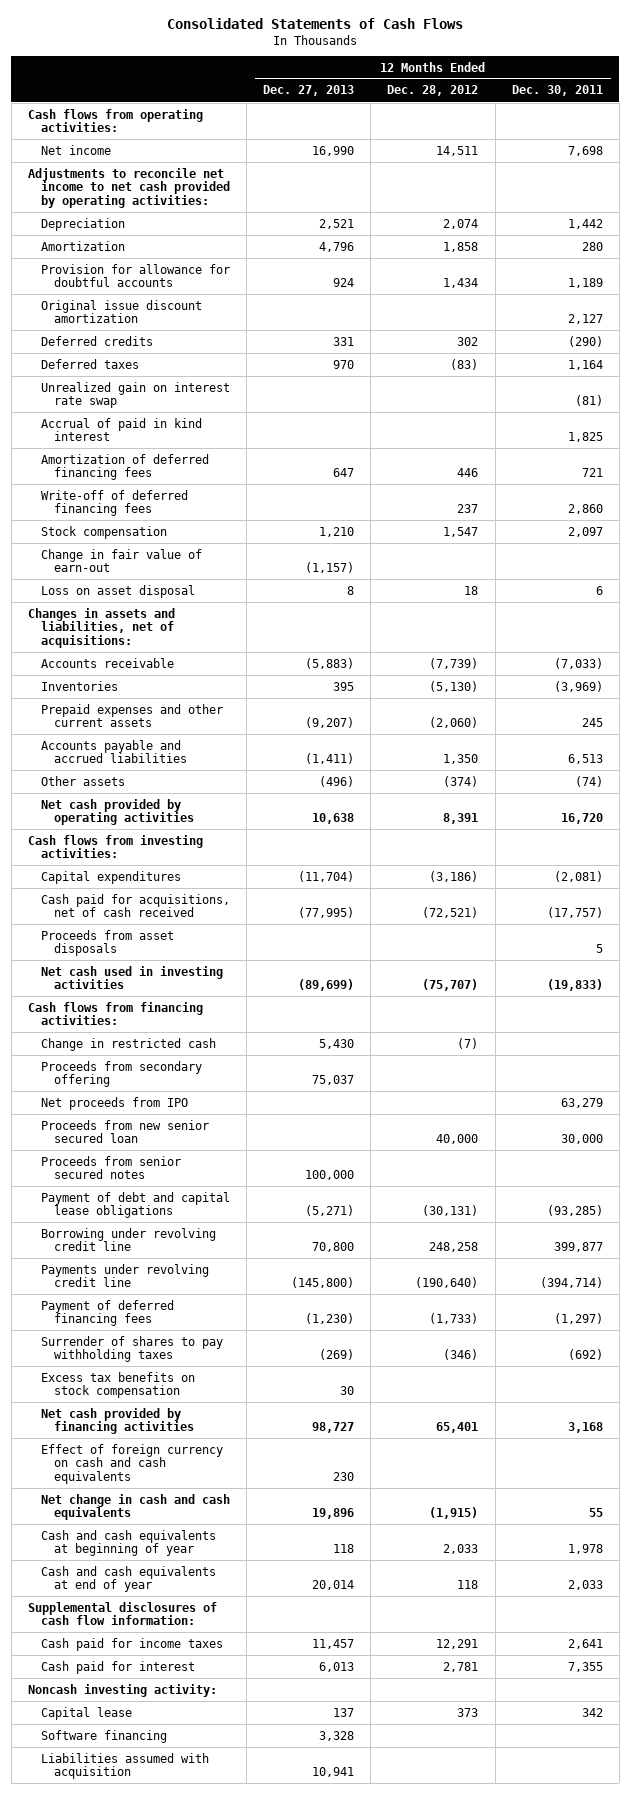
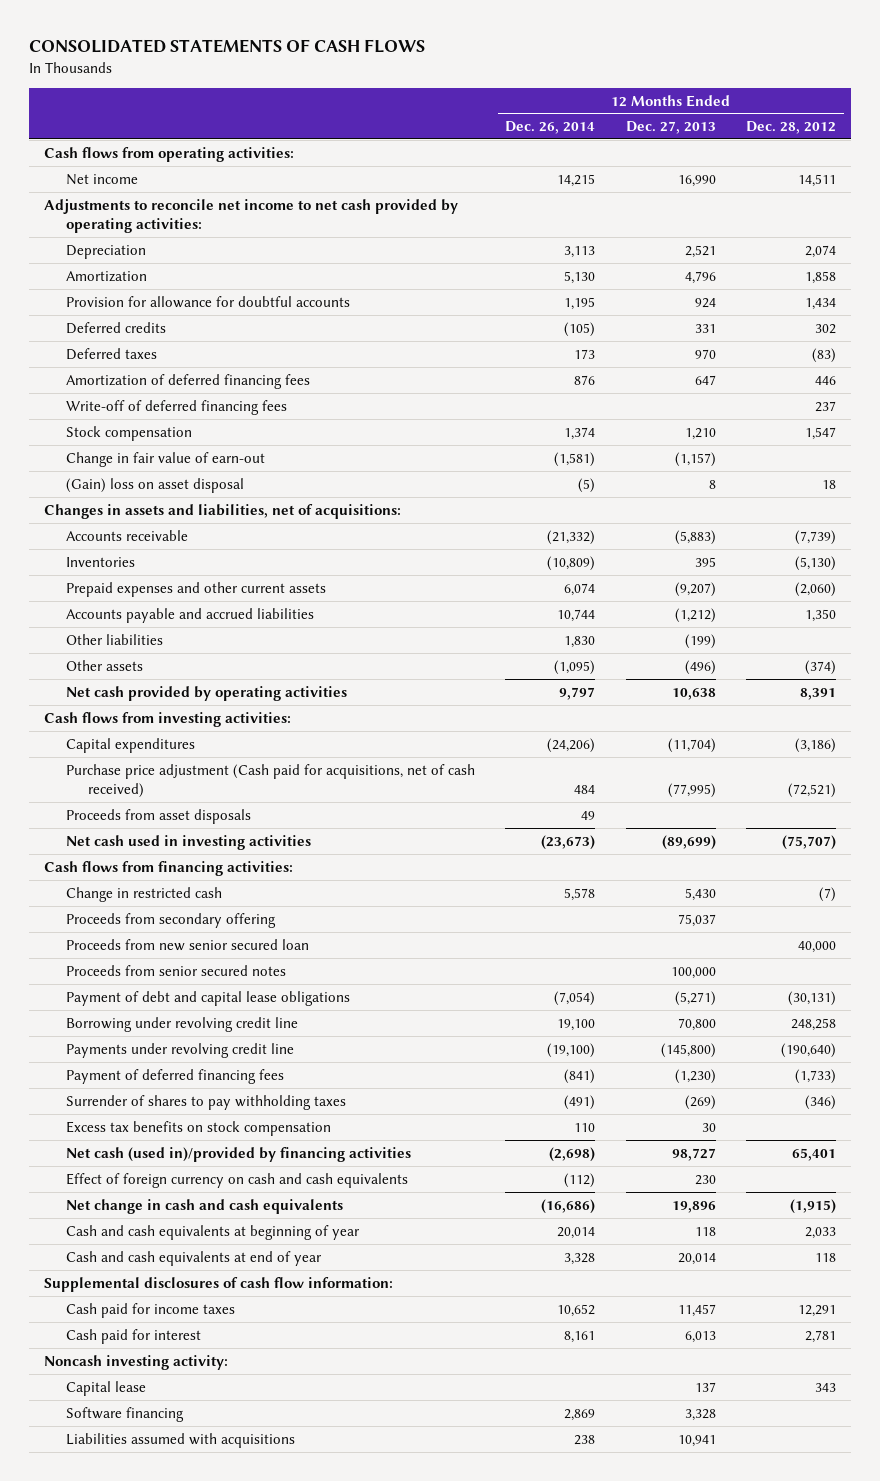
[167,18,464,30] Consolidated Statements of Cash Flows -> [28,39,425,54] CONSOLIDATED STATEMENTS OF CASH FLOWS
[511,85,603,97] Dec. 30, 2011 -> none
none -> [505,121,596,135] Dec. 26, 2014
[41,299,203,324] Original issue discount amortization -> none
[41,381,231,409] Unrealized gain on interest rate swap -> none
[41,417,203,442] Accrual of paid in kind interest -> none
[41,584,196,598] Loss on asset disposal -> [65,477,244,493] (Gain) loss on asset disposal
[305,753,355,765] (1,411) -> [674,607,716,623] (1,212)
none -> [65,633,163,645] Other liabilities
[41,893,231,918] Cash paid for acquisitions, net of cash received -> [65,763,475,799] Purchase price adjustment (Cash paid for acquisitions, net of cash received)
[41,1096,189,1110] Net proceeds from IPO -> none
[41,1407,195,1435] Net cash provided by financing activities -> [65,1146,411,1162] Net cash (used in)/provided by financing activities
[457,1707,479,1717] 373 -> [815,1382,837,1392] 343
[41,1752,210,1780] Liabilities assumed with acquisition -> [65,1432,295,1448] Liabilities assumed with acquisitions

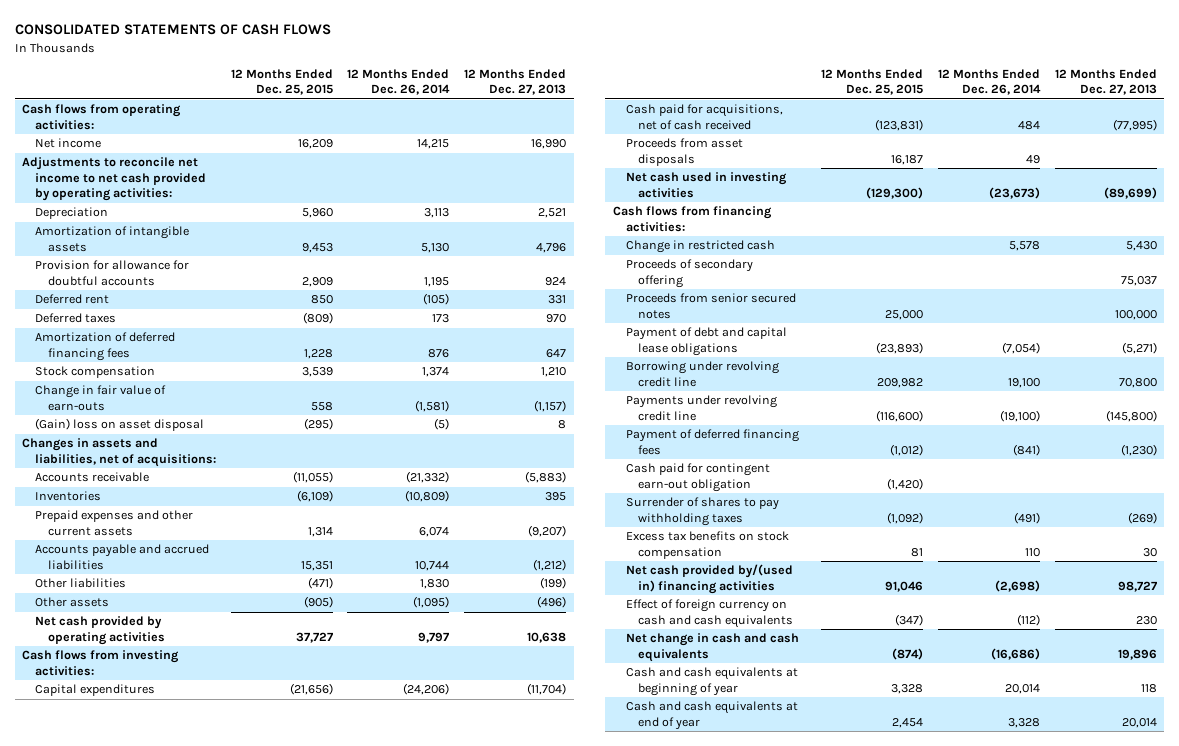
[746,121,837,135] Dec. 28, 2012 -> none
none -> [230,68,333,96] 12 Months Ended Dec. 25, 2015
[65,270,147,282] Amortization -> [34,226,189,252] Amortization of intangible assets
[65,321,166,334] Deferred credits -> [34,294,109,305] Deferred rent
[65,399,287,415] Write-off of deferred financing fees -> none
[65,451,265,467] Change in fair value of earn-out -> [34,385,166,411] Change in fair value of earn-outs
[65,763,475,799] Purchase price adjustment (Cash paid for acquisitions, net of cash received) -> [625,104,783,130] Cash paid for acquisitions, net of cash received
[65,938,309,951] Proceeds from new senior secured loan -> none
[65,912,276,928] Proceeds from secondary offering -> [625,259,753,288] Proceeds of secondary offering
none -> [625,463,770,492] Cash paid for contingent earn-out obligation
[65,1146,411,1162] Net cash (used in)/provided by financing activities -> [625,564,793,594] Net cash provided by/(used in) financing activities
[43,1276,393,1292] Supplemental disclosures of cash flow information: -> none
[65,1302,235,1318] Cash paid for income taxes -> none
[65,1328,201,1344] Cash paid for interest -> none
[43,1354,228,1370] Noncash investing activity: -> none
[65,1380,146,1396] Capital lease -> none
[65,1406,184,1422] Software financing -> none
[65,1432,295,1448] Liabilities assumed with acquisitions -> none

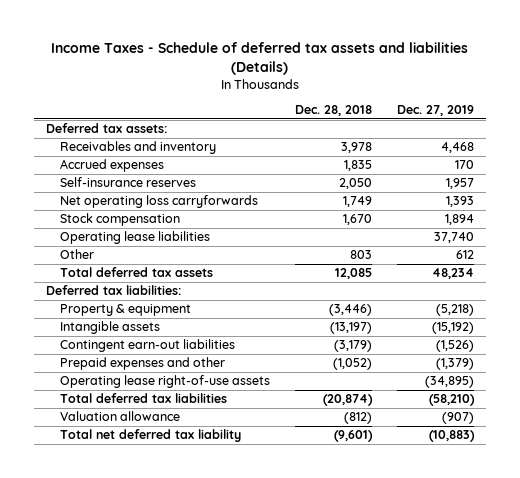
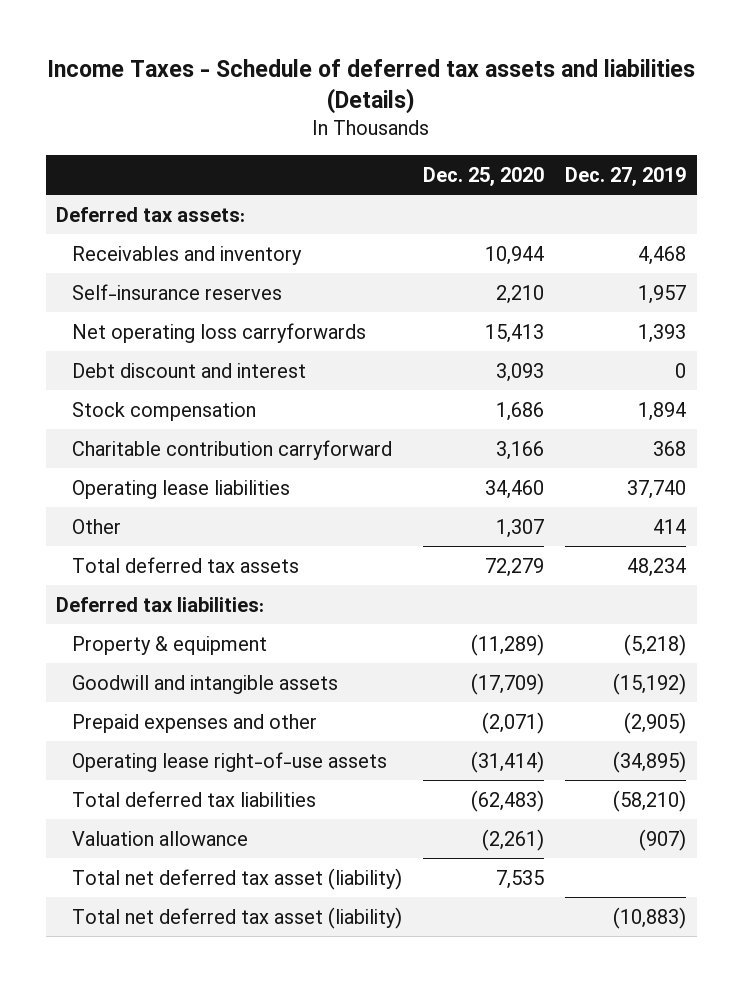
[294,105,372,117] Dec. 28, 2018 -> none
none -> [423,166,545,186] Dec. 25, 2020
[59,159,164,173] Accrued expenses -> none
none -> [71,362,306,378] Debt discount and interest
none -> [71,439,392,460] Charitable contribution carryforward
[455,250,474,260] 612 -> [653,518,687,534] 414
[59,339,235,353] Contingent earn-out liabilities -> none
[59,321,160,335] Intangible assets -> [71,674,338,694] Goodwill and intangible assets
[435,358,474,371] (1,379) -> [624,711,687,734] (2,905)
none -> [71,867,402,890] Total net deferred tax asset (liability)
[59,429,241,443] Total net deferred tax liability -> [71,906,402,929] Total net deferred tax asset (liability)

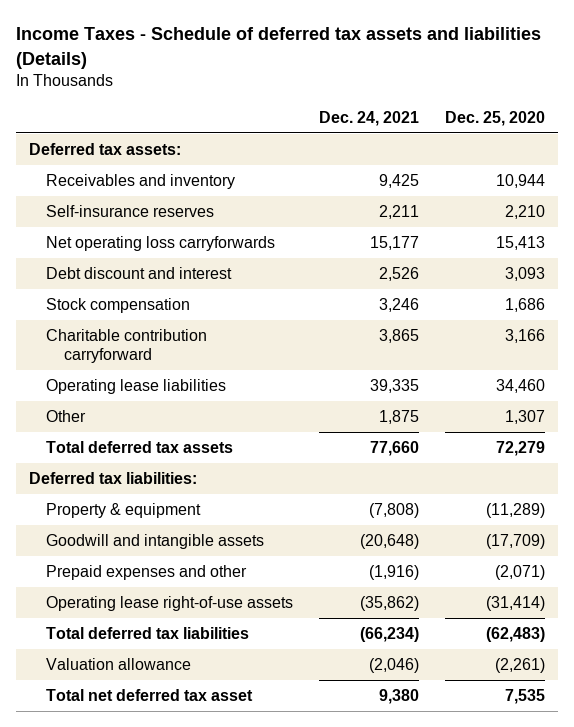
[565,166,687,186] Dec. 27, 2019 -> none
none -> [319,110,420,126] Dec. 24, 2021
[71,906,402,929] Total net deferred tax asset (liability) -> none
[71,867,402,890] Total net deferred tax asset (liability) -> [46,688,254,701] Total net deferred tax asset

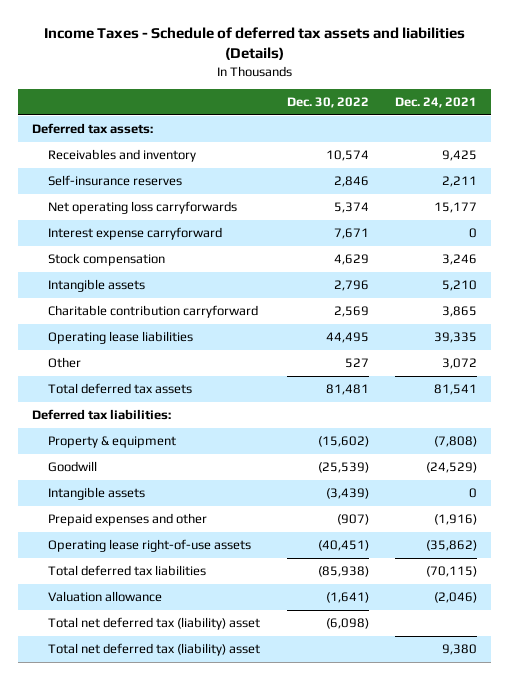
[445,110,546,126] Dec. 25, 2020 -> none
none -> [286,97,369,109] Dec. 30, 2022
[46,266,233,279] Debt discount and interest -> none
none -> [48,227,223,241] Interest expense carryforward
none -> [48,279,146,293] Intangible assets
[379,409,420,424] 1,875 -> [442,358,478,370] 3,072
[370,440,420,456] 77,660 -> [434,384,478,396] 81,541
none -> [48,461,98,473] Goodwill
[46,533,265,549] Goodwill and intangible assets -> [48,487,146,501] Intangible assets
[360,533,420,549] (20,648) -> [469,488,478,499] 0
[360,626,420,642] (66,234) -> [426,566,478,578] (70,115)
none -> [48,617,261,631] Total net deferred tax (liability) asset
[46,688,254,701] Total net deferred tax asset -> [48,643,261,657] Total net deferred tax (liability) asset

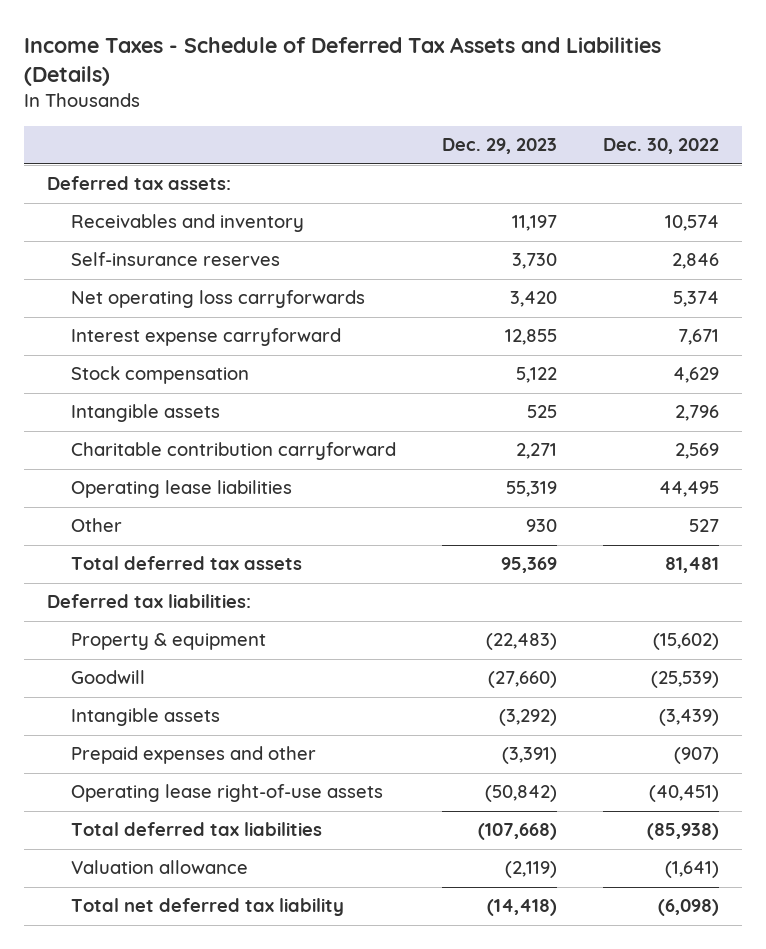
[43,27,465,61] Income Taxes - Schedule of deferred tax assets and liabilities (Details) -> [24,37,662,87] Income Taxes - Schedule of Deferred Tax Assets and Liabilities (Details)
[395,97,478,109] Dec. 24, 2021 -> none
none -> [441,138,557,155] Dec. 29, 2023
[48,643,261,657] Total net deferred tax (liability) asset -> none
[48,617,261,631] Total net deferred tax (liability) asset -> [71,898,345,917] Total net deferred tax liability

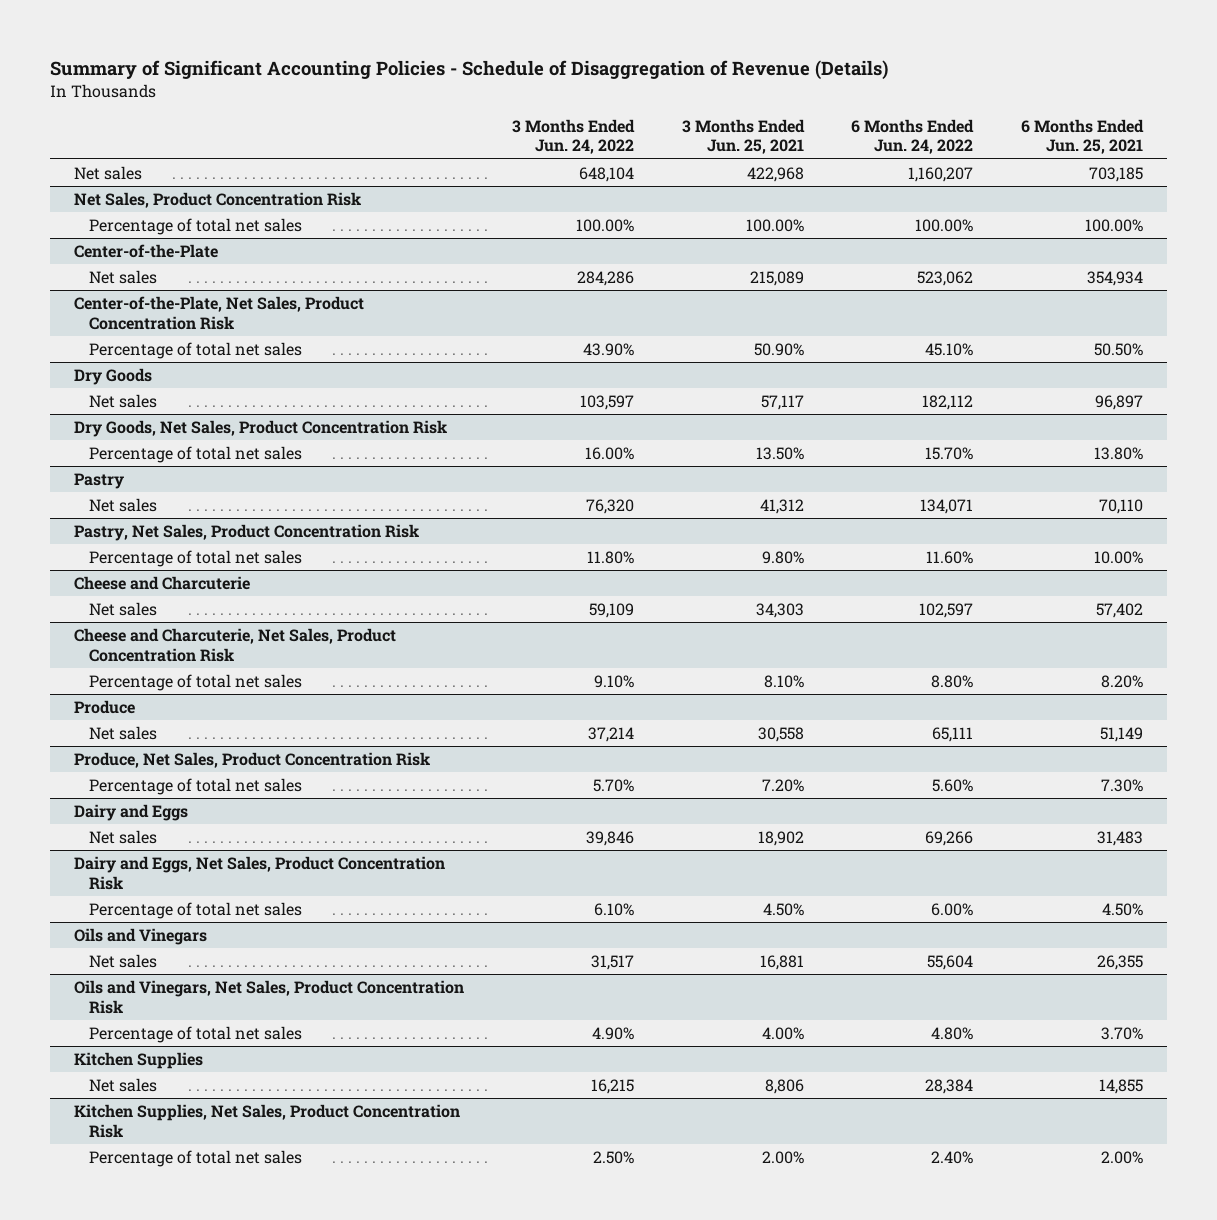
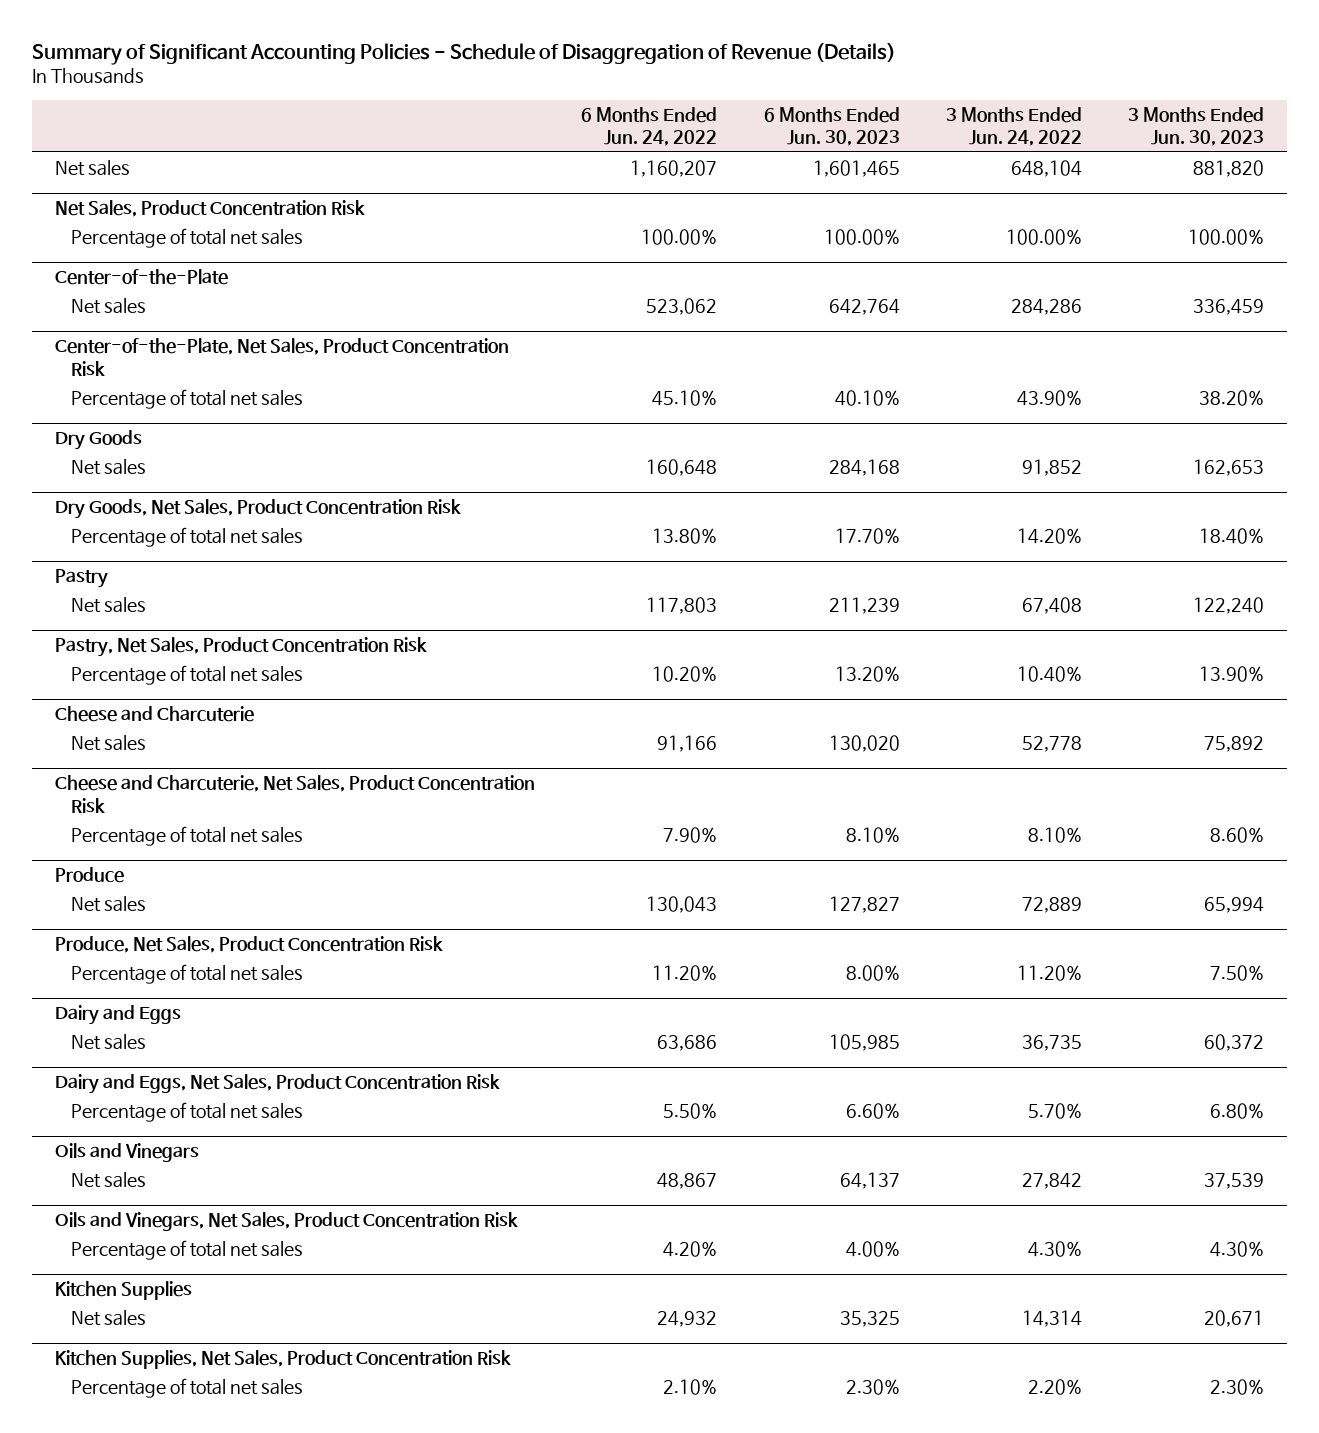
[681,118,805,155] 3 Months Ended Jun. 25, 2021 -> none
[1021,118,1145,155] 6 Months Ended Jun. 25, 2021 -> none
none -> [763,106,900,147] 6 Months Ended Jun. 30, 2023
none -> [1128,106,1265,147] 3 Months Ended Jun. 30, 2023
[579,394,634,410] 103,597 -> [1021,458,1082,476] 91,852
[922,394,974,410] 182,112 -> [646,458,718,476] 160,648
[584,446,634,460] 16.00% -> [1016,527,1082,544] 14.20%
[925,446,974,460] 15.70% -> [652,527,718,544] 13.80%
[585,498,634,514] 76,320 -> [1021,596,1082,614] 67,408
[920,498,974,514] 134,071 -> [646,596,718,614] 117,803
[586,550,634,564] 11.80% -> [1016,665,1082,682] 10.40%
[926,550,974,564] 11.60% -> [652,665,718,682] 10.20%
[588,602,634,618] 59,109 -> [1021,735,1082,752] 52,778
[919,602,974,618] 102,597 -> [657,734,718,752] 91,166
[593,674,634,688] 9.10% -> [1027,826,1082,843] 8.10%
[931,674,974,688] 8.80% -> [663,826,718,843] 7.90%
[587,726,634,742] 37,214 -> [1021,896,1082,913] 72,889
[932,726,974,742] 65,111 -> [646,895,718,913] 130,043
[592,778,634,792] 5.70% -> [1016,964,1082,981] 11.20%
[932,778,974,792] 5.60% -> [652,964,718,981] 11.20%
[585,830,634,846] 39,846 -> [1021,1034,1082,1051] 36,735
[925,830,974,846] 69,266 -> [657,1034,718,1051] 63,686
[593,902,634,916] 6.10% -> [1027,1102,1082,1119] 5.70%
[931,902,974,916] 6.00% -> [663,1102,718,1119] 5.50%
[590,954,634,970] 31,517 -> [1021,1172,1082,1189] 27,842
[927,954,974,970] 55,604 -> [657,1172,718,1189] 48,867
[591,1026,634,1040] 4.90% -> [1027,1240,1082,1257] 4.30%
[931,1026,974,1040] 4.80% -> [663,1240,718,1257] 4.20%
[590,1078,634,1094] 16,215 -> [1021,1309,1082,1327] 14,314
[925,1078,974,1094] 28,384 -> [657,1310,718,1327] 24,932
[592,1150,634,1164] 2.50% -> [1027,1378,1082,1395] 2.20%
[931,1150,974,1164] 2.40% -> [663,1378,718,1395] 2.10%

